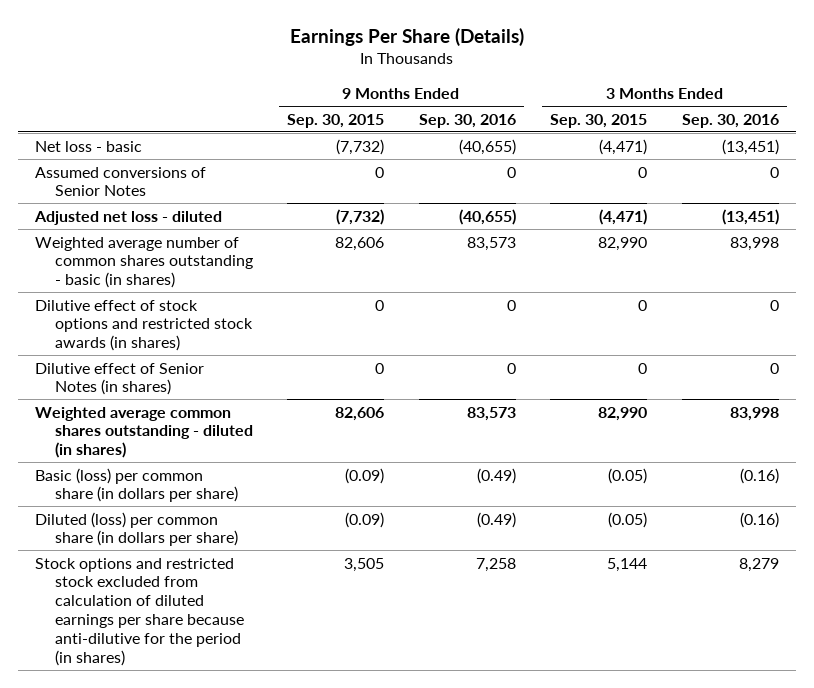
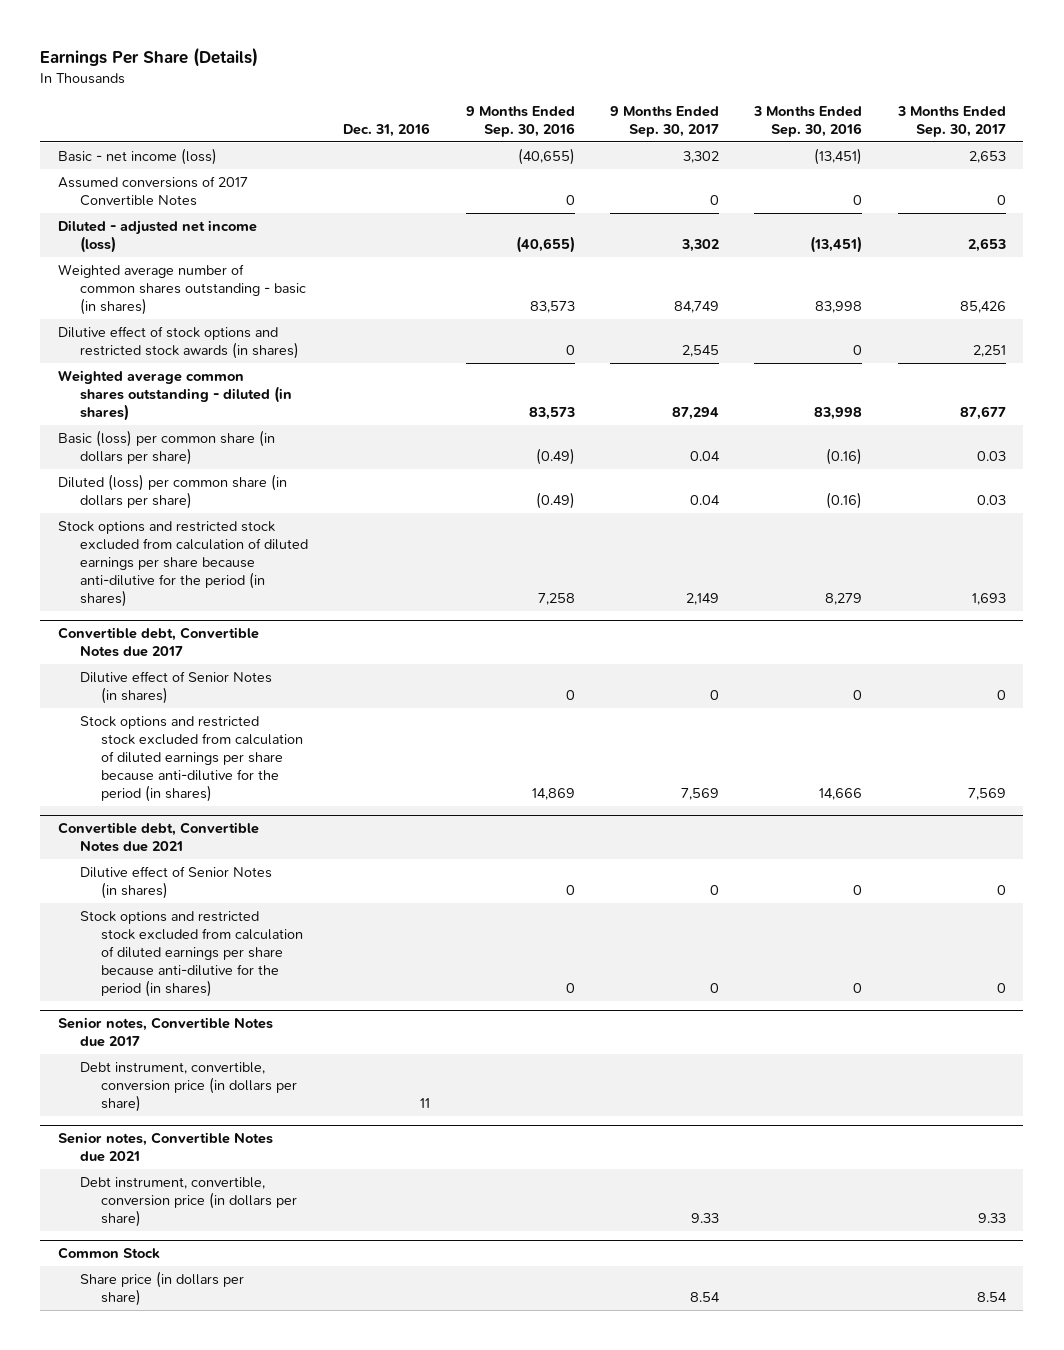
[287,113,385,128] Sep. 30, 2015 -> none
[550,113,648,128] Sep. 30, 2015 -> none
none -> [343,122,431,137] Dec. 31, 2016
none -> [609,105,719,137] 9 Months Ended Sep. 30, 2017
none -> [896,105,1006,137] 3 Months Ended Sep. 30, 2017
[34,140,142,152] Net loss - basic -> [58,147,218,165] Basic - net income (loss)
[34,166,206,197] Assumed conversions of Senior Notes -> [58,175,249,206] Assumed conversions of 2017 Convertible Notes
[33,210,222,225] Adjusted net loss - diluted -> [58,219,258,253] Diluted - adjusted net income (loss)
[34,362,204,396] Dilutive effect of Senior Notes (in shares) -> none
none -> [58,626,260,658] Convertible debt, Convertible Notes due 2017
none -> [79,670,272,704] Dilutive effect of Senior Notes (in shares)
none -> [79,715,304,803] Stock options and restricted stock excluded from calculation of diluted earnings per share because anti-dilutive for the period (in shares)
none -> [58,821,260,853] Convertible debt, Convertible Notes due 2021
none -> [79,865,272,899] Dilutive effect of Senior Notes (in shares)
none -> [79,910,304,998] Stock options and restricted stock excluded from calculation of diluted earnings per share because anti-dilutive for the period (in shares)
none -> [58,1016,274,1048] Senior notes, Convertible Notes due 2017
none -> [79,1061,298,1113] Debt instrument, convertible, conversion price (in dollars per share)
none -> [58,1131,274,1163] Senior notes, Convertible Notes due 2021
none -> [79,1176,298,1228] Debt instrument, convertible, conversion price (in dollars per share)
none -> [58,1246,161,1259] Common Stock
none -> [79,1270,244,1306] Share price (in dollars per share)

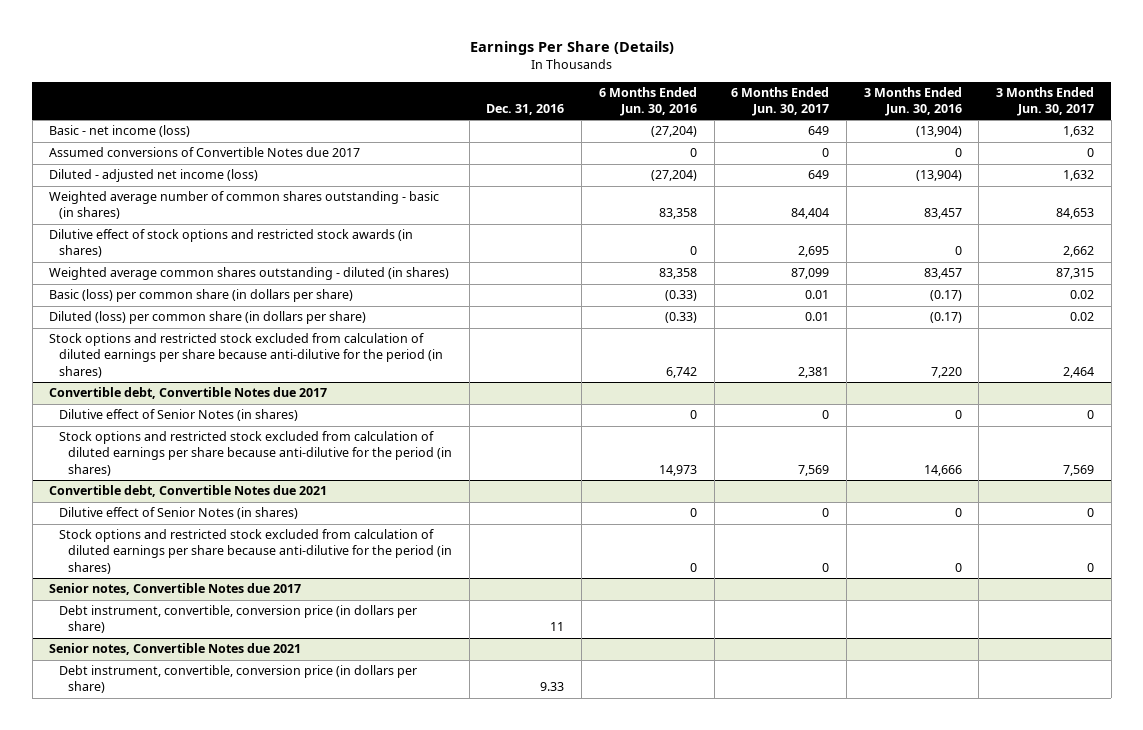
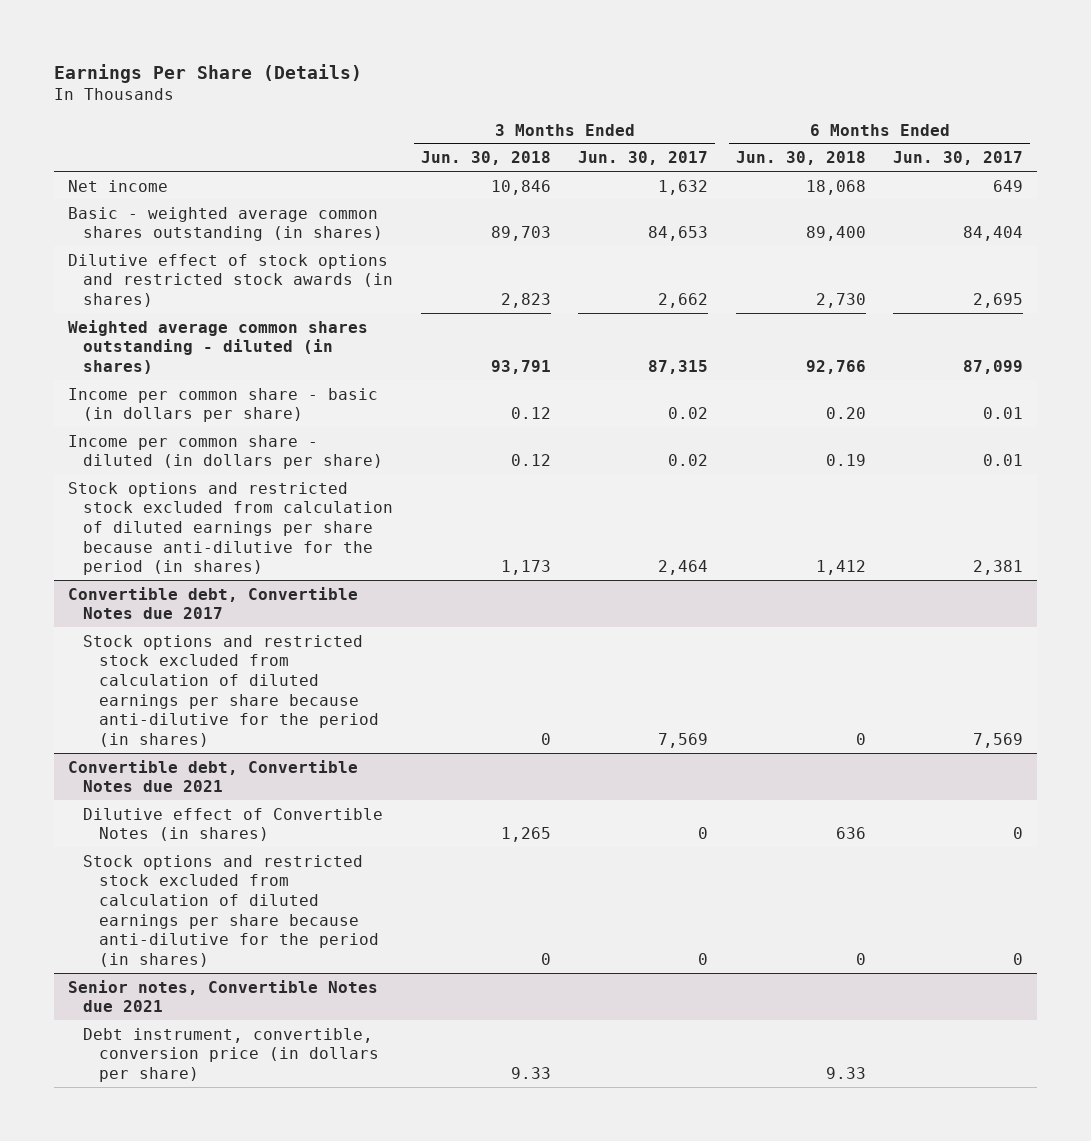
[486,104,565,116] Dec. 31, 2016 -> none
[598,87,697,117] 6 Months Ended Jun. 30, 2016 -> none
[863,87,962,117] 3 Months Ended Jun. 30, 2016 -> none
none -> [420,151,551,166] Jun. 30, 2018
none -> [735,151,866,166] Jun. 30, 2018
[49,147,361,158] Assumed conversions of Convertible Notes due 2017 -> none
[49,169,259,183] Diluted - adjusted net income (loss) -> none
[49,125,191,138] Basic - net income (loss) -> [67,179,168,192] Net income
[49,191,440,220] Weighted average number of common shares outstanding - basic (in shares) -> [67,206,384,242] Basic - weighted average common shares outstanding (in shares)
[49,289,354,303] Basic (loss) per common share (in dollars per share) -> [67,387,378,423] Income per common share - basic (in dollars per share)
[49,311,367,325] Diluted (loss) per common share (in dollars per share) -> [67,434,384,470] Income per common share - diluted (in dollars per share)
[58,409,298,422] Dilutive effect of Senior Notes (in shares) -> none
[58,507,298,520] Dilutive effect of Senior Notes (in shares) -> [83,807,384,842] Dilutive effect of Convertible Notes (in shares)
[49,583,302,596] Senior notes, Convertible Notes due 2017 -> none
[58,605,417,634] Debt instrument, convertible, conversion price (in dollars per share) -> none

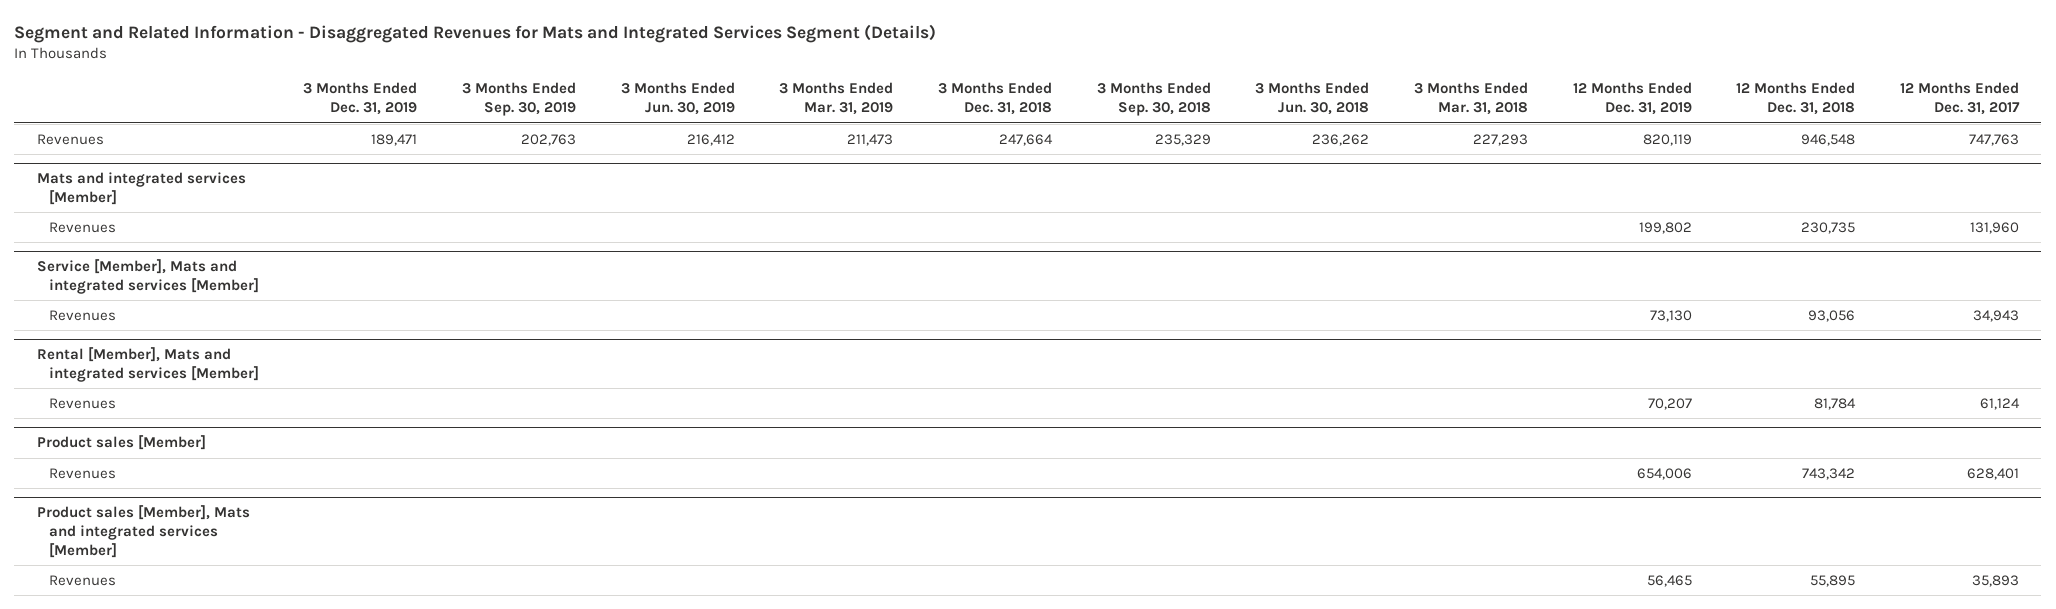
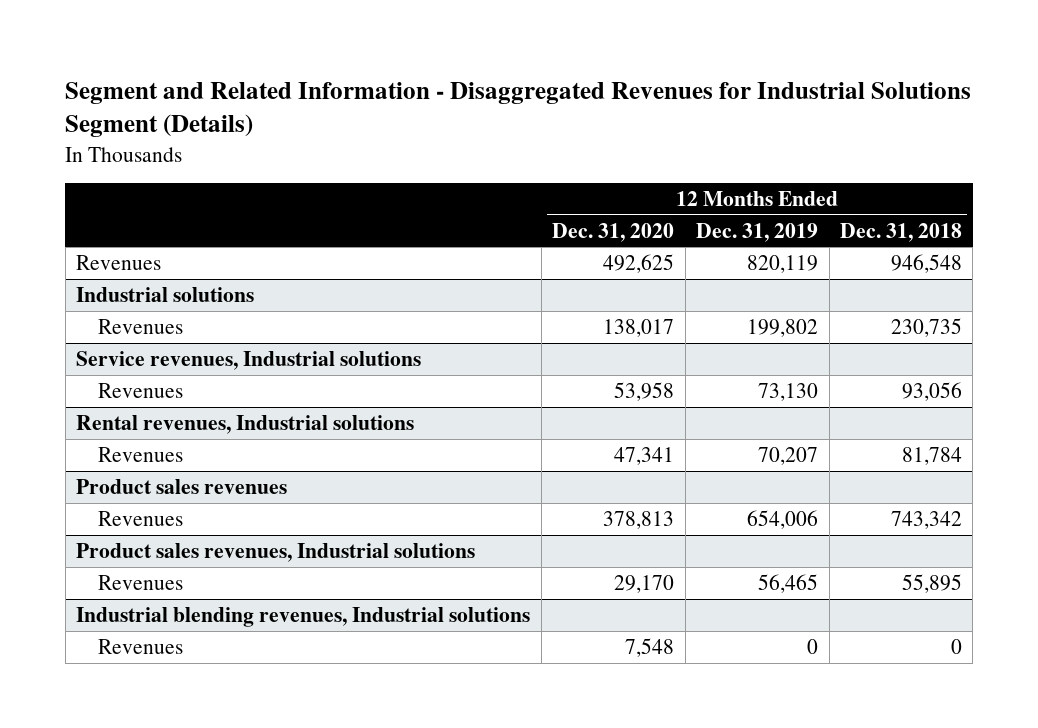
[14,23,937,43] Segment and Related Information - Disaggregated Revenues for Mats and Integrated Services Segment (Details) -> [65,81,972,138] Segment and Related Information - Disaggregated Revenues for Industrial Solutions Segment (Details)
[303,82,418,116] 3 Months Ended Dec. 31, 2019 -> none
[461,82,576,117] 3 Months Ended Sep. 30, 2019 -> none
[620,82,735,116] 3 Months Ended Jun. 30, 2019 -> none
[779,82,894,116] 3 Months Ended Mar. 31, 2019 -> none
[938,82,1053,116] 3 Months Ended Dec. 31, 2018 -> none
[1096,82,1211,117] 3 Months Ended Sep. 30, 2018 -> none
[1255,82,1370,116] 3 Months Ended Jun. 30, 2018 -> none
[1414,82,1529,116] 3 Months Ended Mar. 31, 2018 -> none
[1900,82,2021,116] 12 Months Ended Dec. 31, 2017 -> none
none -> [552,222,675,242] Dec. 31, 2020
[36,172,246,206] Mats and integrated services [Member] -> none
none -> [76,286,255,302] Industrial solutions
[36,259,259,295] Service [Member], Mats and integrated services [Member] -> none
none -> [76,350,422,370] Service revenues, Industrial solutions
[36,347,259,383] Rental [Member], Mats and integrated services [Member] -> none
none -> [76,414,415,434] Rental revenues, Industrial solutions
[36,435,206,451] Product sales [Member] -> [76,478,288,494] Product sales revenues
[36,505,250,558] Product sales [Member], Mats and integrated services [Member] -> none
none -> [76,542,476,562] Product sales revenues, Industrial solutions
none -> [76,606,531,627] Industrial blending revenues, Industrial solutions
none -> [98,638,184,654] Revenues

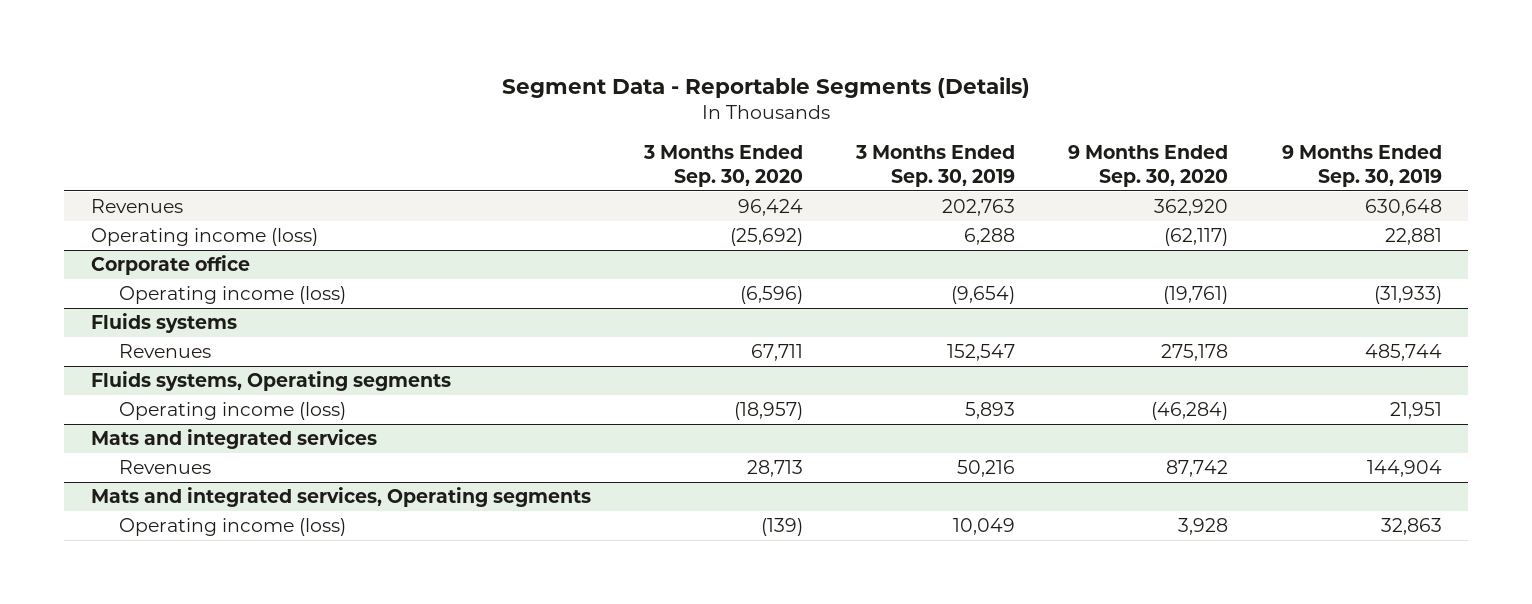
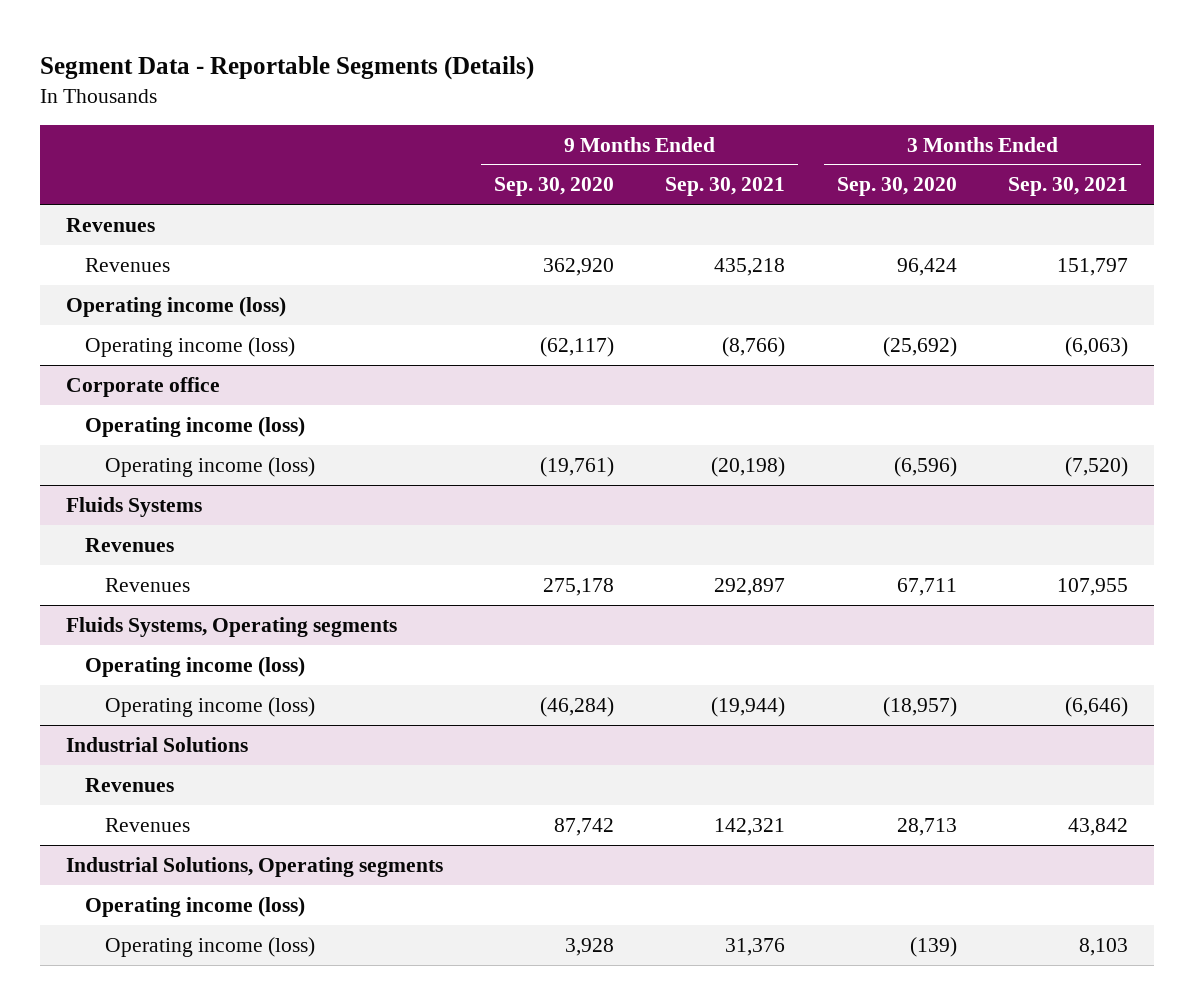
[855,145,1016,187] 3 Months Ended Sep. 30, 2019 -> none
[1281,145,1442,187] 9 Months Ended Sep. 30, 2019 -> none
none -> [665,177,786,197] Sep. 30, 2021
none -> [1008,177,1129,197] Sep. 30, 2021
none -> [65,217,155,232] Revenues
none -> [65,296,286,317] Operating income (loss)
none -> [85,416,306,437] Operating income (loss)
[90,313,237,334] Fluids systems -> [65,496,202,517] Fluids Systems
none -> [85,537,175,552] Revenues
[90,371,451,392] Fluids systems, Operating segments -> [65,616,397,637] Fluids Systems, Operating segments
none -> [85,656,306,677] Operating income (loss)
[90,429,377,450] Mats and integrated services -> none
none -> [65,736,248,752] Industrial Solutions
none -> [85,777,175,792] Revenues
[90,487,591,508] Mats and integrated services, Operating segments -> none
none -> [65,856,443,877] Industrial Solutions, Operating segments
none -> [85,896,306,917] Operating income (loss)

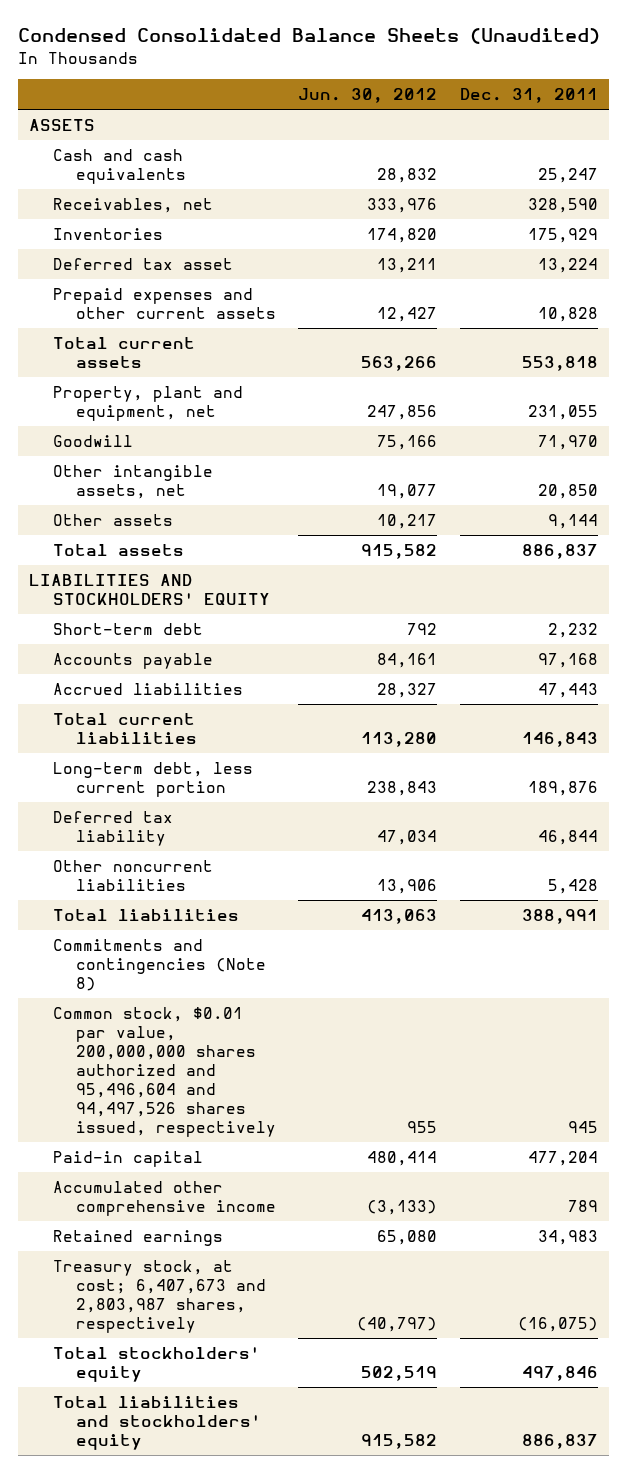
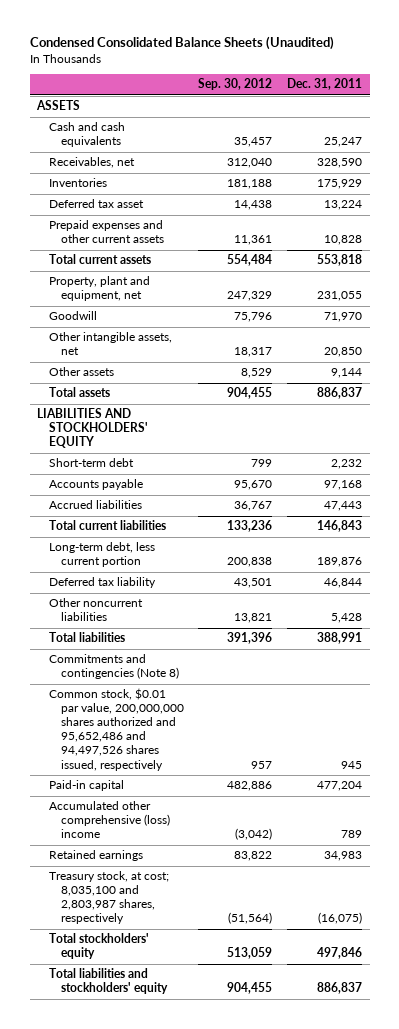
[298,88,438,104] Jun. 30, 2012 -> none
none -> [198,78,273,91] Sep. 30, 2012
[52,1006,277,1137] Common stock, $0.01 par value, 200,000,000 shares authorized and 95,496,604 and 94,497,526 shares issued, respectively -> [48,688,184,771] Common stock, $0.01 par value, 200,000,000 shares authorized and 95,652,486 and 94,497,526 shares issued, respectively
[52,1180,277,1216] Accumulated other comprehensive income -> [48,801,170,839] Accumulated other comprehensive (loss) income
[52,1259,267,1333] Treasury stock, at cost; 6,407,673 and 2,803,987 shares, respectively -> [48,871,169,925] Treasury stock, at cost; 8,035,100 and 2,803,987 shares, respectively

